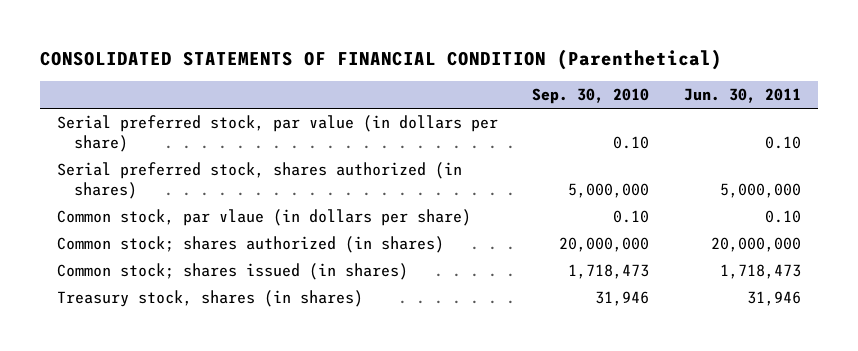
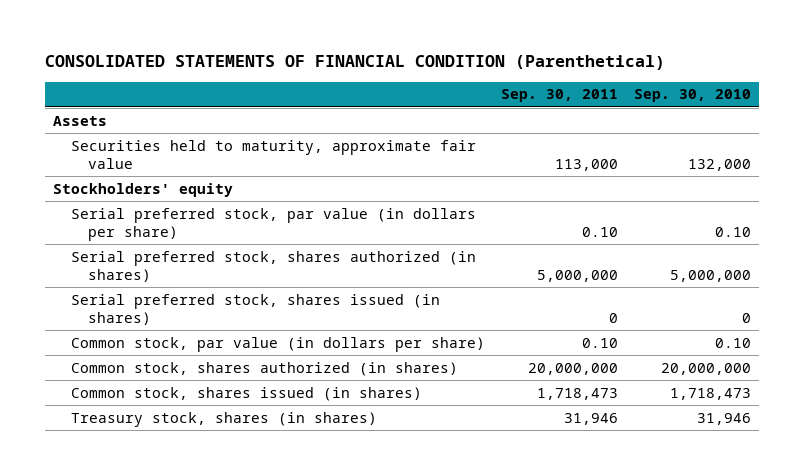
[683,88,801,104] Jun. 30, 2011 -> none
none -> [501,89,619,103] Sep. 30, 2011
none -> [53,115,108,126] Assets
none -> [70,139,476,169] Securities held to maturity, approximate fair value
none -> [53,182,234,197] Stockholders' equity
none -> [70,293,440,325] Serial preferred stock, shares issued (in shares)
[57,209,472,227] Common stock, par vlaue (in dollars per share) -> [70,336,485,352] Common stock, par value (in dollars per share)
[57,236,445,254] Common stock; shares authorized (in shares) -> [70,361,458,376] Common stock, shares authorized (in shares)
[57,263,409,281] Common stock; shares issued (in shares) -> [70,386,422,401] Common stock, shares issued (in shares)

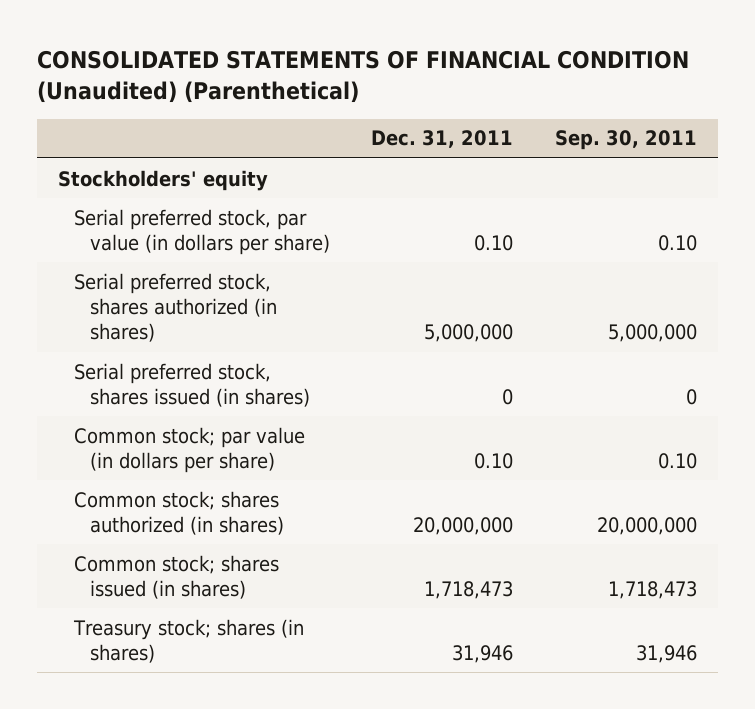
[45,55,666,71] CONSOLIDATED STATEMENTS OF FINANCIAL CONDITION (Parenthetical) -> [37,50,690,104] CONSOLIDATED STATEMENTS OF FINANCIAL CONDITION (Unaudited) (Parenthetical)
[634,89,752,103] Sep. 30, 2010 -> none
none -> [371,130,514,149] Dec. 31, 2011
[53,115,108,126] Assets -> none
[70,139,476,169] Securities held to maturity, approximate fair value -> none
[70,336,485,352] Common stock, par value (in dollars per share) -> [73,426,305,474] Common stock; par value (in dollars per share)
[70,361,458,376] Common stock, shares authorized (in shares) -> [73,490,284,536] Common stock; shares authorized (in shares)
[70,386,422,401] Common stock, shares issued (in shares) -> [73,554,279,600] Common stock; shares issued (in shares)
[70,411,377,427] Treasury stock, shares (in shares) -> [72,618,304,664] Treasury stock; shares (in shares)

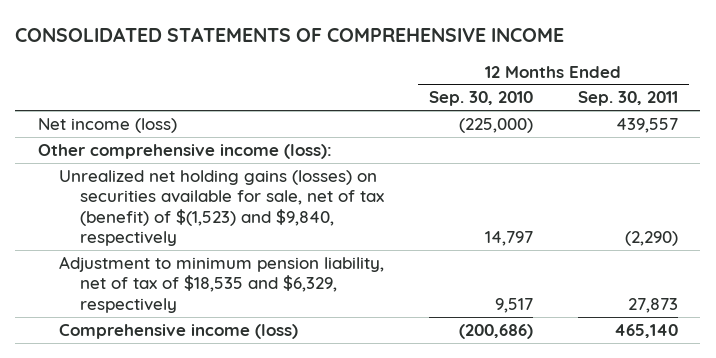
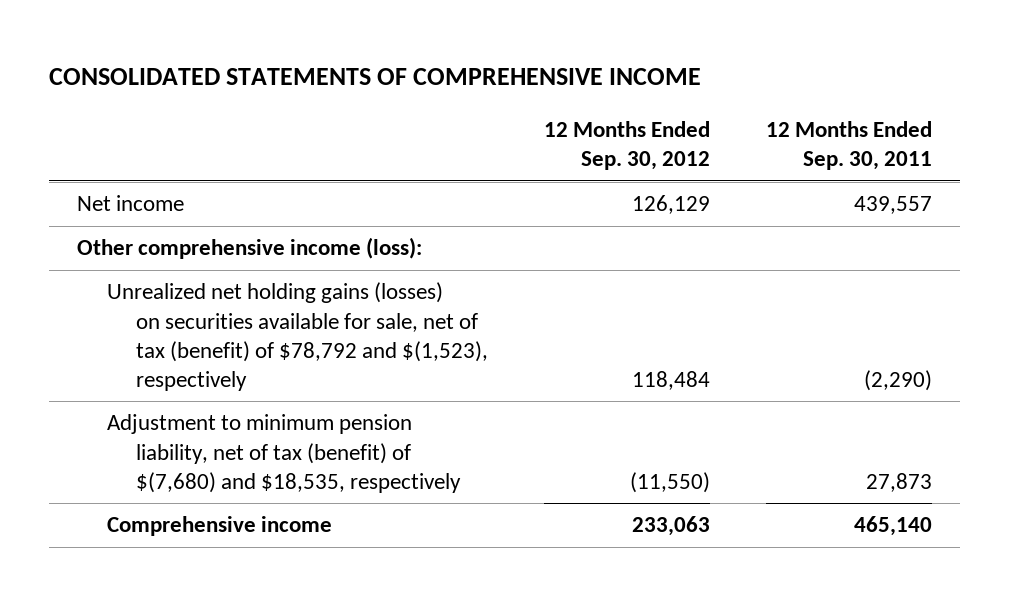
[428,91,533,107] Sep. 30, 2010 -> none
none -> [544,120,711,170] 12 Months Ended Sep. 30, 2012
[37,117,177,133] Net income (loss) -> [77,195,185,212] Net income
[58,169,384,247] Unrealized net holding gains (losses) on securities available for sale, net of tax (benefit) of $(1,523) and $9,840, respectively -> [106,282,489,391] Unrealized net holding gains (losses) on securities available for sale, net of tax (benefit) of $78,792 and $(1,523), respectively
[58,255,384,313] Adjustment to minimum pension liability, net of tax of $18,535 and $6,329, respectively -> [106,414,462,493] Adjustment to minimum pension liability, net of tax (benefit) of $(7,680) and $18,535, respectively
[58,323,298,339] Comprehensive income (loss) -> [106,516,332,537] Comprehensive income

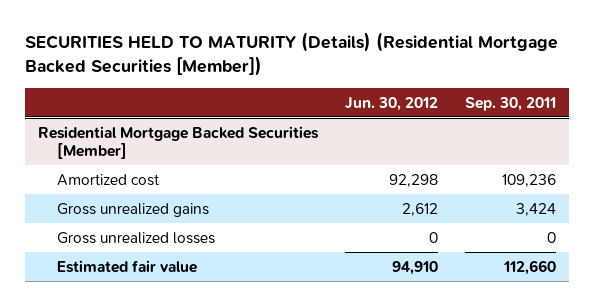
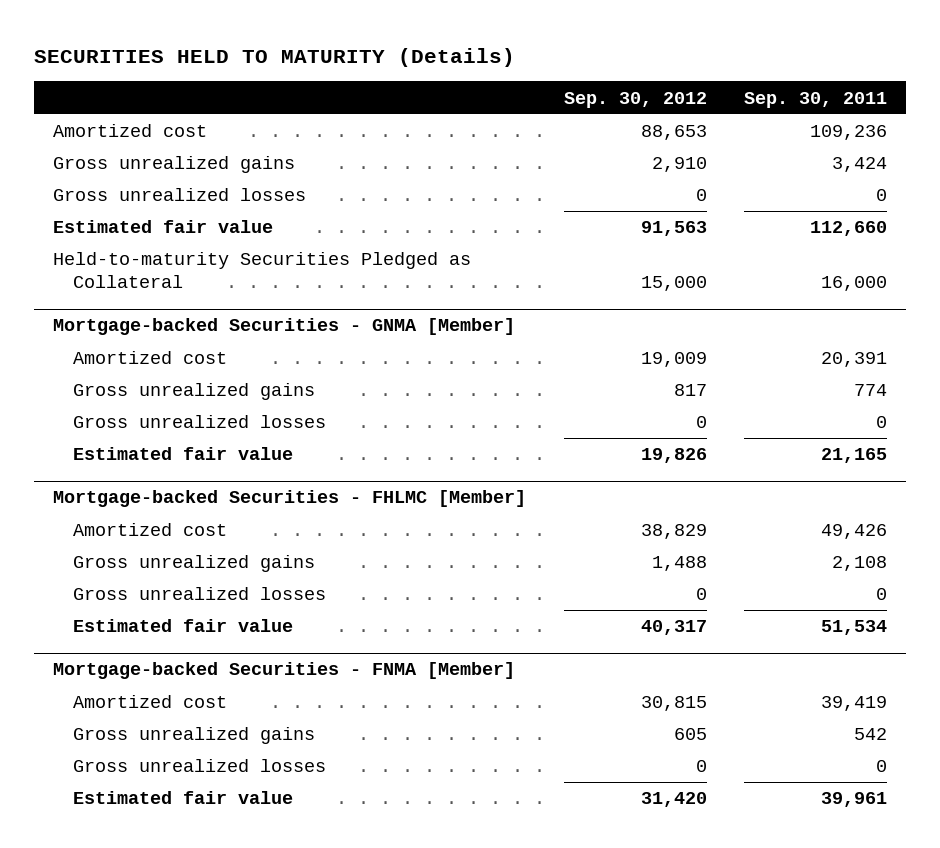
[24,32,558,77] SECURITIES HELD TO MATURITY (Details) (Residential Mortgage Backed Securities [Member]) -> [34,47,516,67] SECURITIES HELD TO MATURITY (Details)
[344,96,438,111] Jun. 30, 2012 -> none
none -> [563,91,707,108] Sep. 30, 2012
[37,125,319,159] Residential Mortgage Backed Securities [Member] -> none
none -> [52,252,471,288] Held-to-maturity Securities Pledged as Collateral
none -> [52,318,515,336] Mortgage-backed Securities - GNMA [Member]
none -> [73,351,228,365] Amortized cost
none -> [73,383,316,401] Gross unrealized gains
none -> [73,415,327,429] Gross unrealized losses
none -> [73,447,294,461] Estimated fair value
none -> [52,490,526,508] Mortgage-backed Securities - FHLMC [Member]
none -> [73,523,228,537] Amortized cost
none -> [73,555,316,573] Gross unrealized gains
none -> [73,587,327,601] Gross unrealized losses
none -> [73,619,294,633] Estimated fair value
none -> [52,662,515,680] Mortgage-backed Securities - FNMA [Member]
none -> [73,695,228,709] Amortized cost
none -> [73,727,316,745] Gross unrealized gains
none -> [73,759,327,773] Gross unrealized losses
none -> [73,791,294,805] Estimated fair value

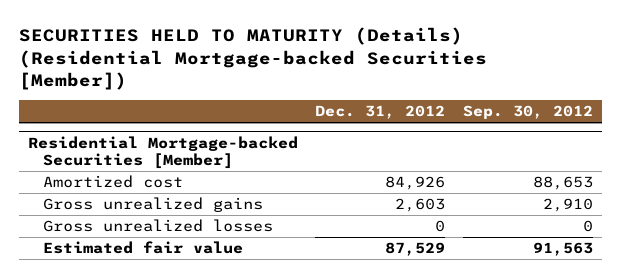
[34,47,516,67] SECURITIES HELD TO MATURITY (Details) -> [19,27,488,90] SECURITIES HELD TO MATURITY (Details) (Residential Mortgage-backed Securities [Member])
[744,91,888,108] Sep. 30, 2011 -> none
none -> [315,105,446,120] Dec. 31, 2012
none -> [27,135,298,169] Residential Mortgage-backed Securities [Member]
[52,252,471,288] Held-to-maturity Securities Pledged as Collateral -> none
[52,318,515,336] Mortgage-backed Securities - GNMA [Member] -> none
[73,351,228,365] Amortized cost -> none
[73,383,316,401] Gross unrealized gains -> none
[73,415,327,429] Gross unrealized losses -> none
[73,447,294,461] Estimated fair value -> none
[52,490,526,508] Mortgage-backed Securities - FHLMC [Member] -> none
[73,523,228,537] Amortized cost -> none
[73,555,316,573] Gross unrealized gains -> none
[73,587,327,601] Gross unrealized losses -> none
[73,619,294,633] Estimated fair value -> none
[52,662,515,680] Mortgage-backed Securities - FNMA [Member] -> none
[73,695,228,709] Amortized cost -> none
[73,727,316,745] Gross unrealized gains -> none
[73,759,327,773] Gross unrealized losses -> none
[73,791,294,805] Estimated fair value -> none

